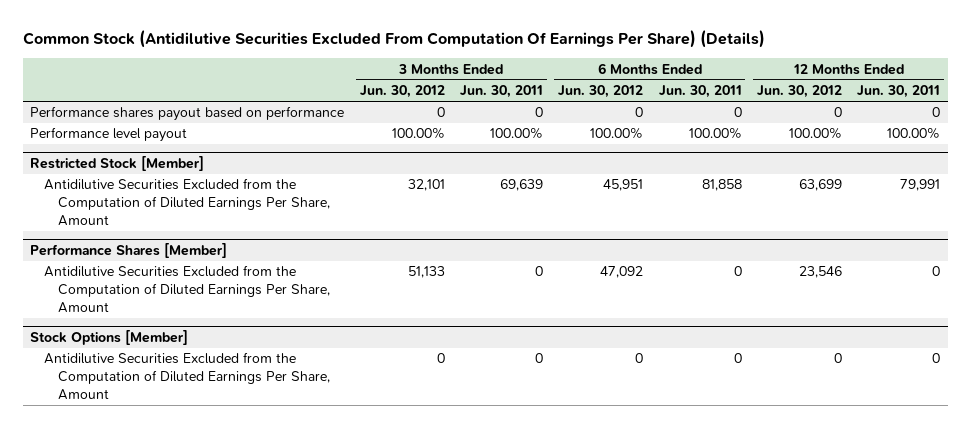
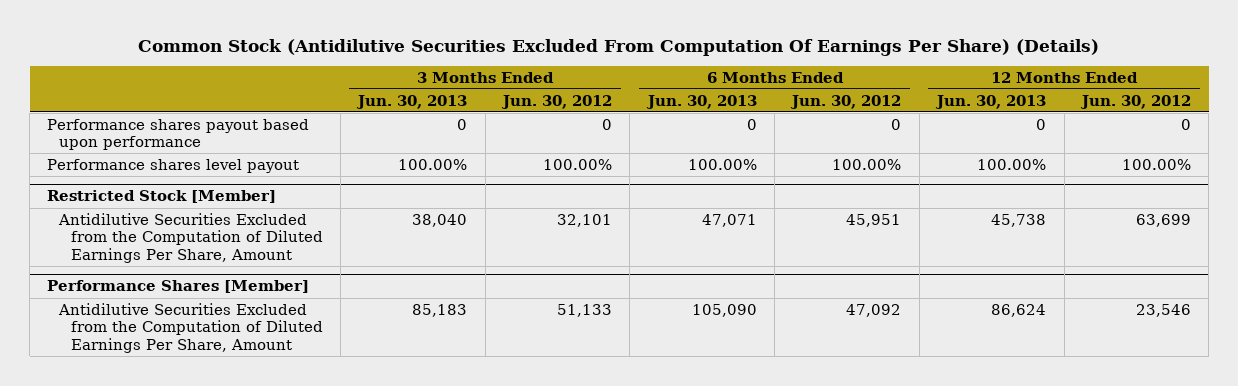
[459,85,543,99] Jun. 30, 2011 -> none
[658,85,742,99] Jun. 30, 2011 -> none
[857,85,941,99] Jun. 30, 2011 -> none
none -> [356,94,468,109] Jun. 30, 2013
none -> [645,94,757,109] Jun. 30, 2013
none -> [935,94,1047,109] Jun. 30, 2013
[30,106,345,122] Performance shares payout based on performance -> [47,118,310,151] Performance shares payout based upon performance
[30,127,188,143] Performance level payout -> [47,158,300,173] Performance shares level payout
[30,330,189,346] Stock Options [Member] -> none
[44,352,330,401] Antidilutive Securities Excluded from the Computation of Diluted Earnings Per Share, Amount -> none

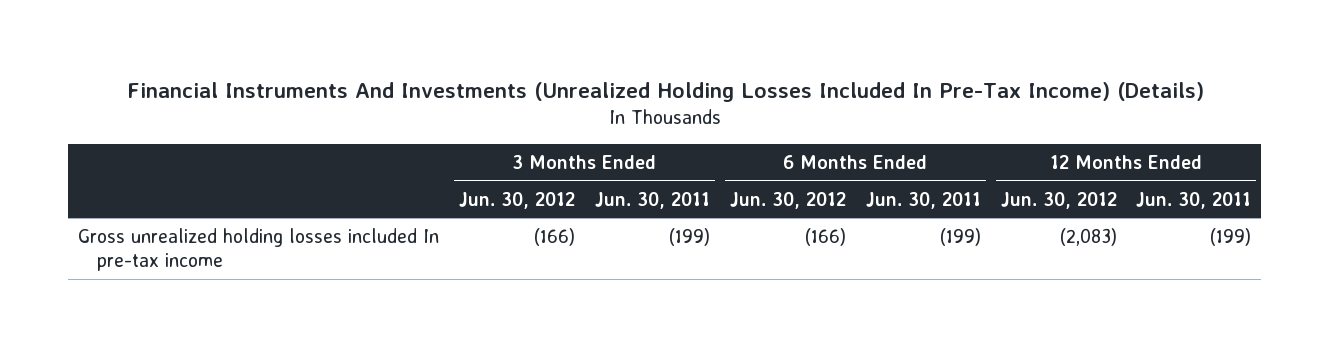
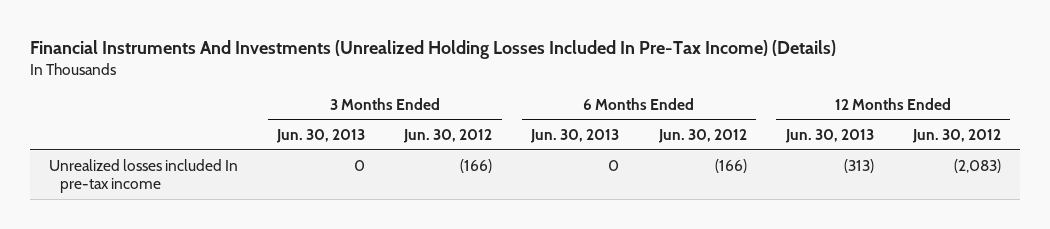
[594,191,710,209] Jun. 30, 2011 -> none
[865,191,981,209] Jun. 30, 2011 -> none
[1136,191,1252,209] Jun. 30, 2011 -> none
none -> [276,129,366,144] Jun. 30, 2013
none -> [530,129,620,144] Jun. 30, 2013
none -> [784,129,874,144] Jun. 30, 2013
[77,227,439,272] Gross unrealized holding losses included In pre-tax income -> [49,159,239,194] Unrealized losses included In pre-tax income

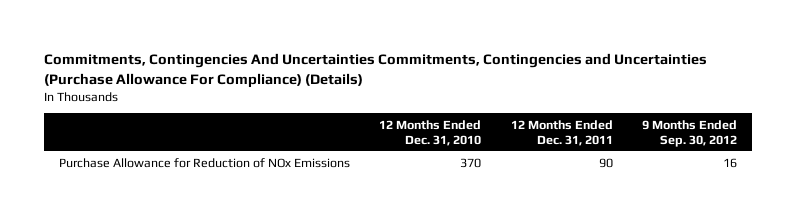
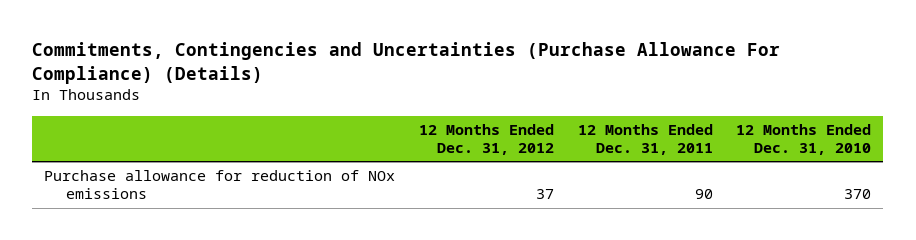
[43,52,707,88] Commitments, Contingencies And Uncertainties Commitments, Contingencies and Uncertainties (Purchase Allowance For Compliance) (Details) -> [32,42,781,84] Commitments, Contingencies and Uncertainties (Purchase Allowance For Compliance) (Details)
[642,119,738,147] 9 Months Ended Sep. 30, 2012 -> none
none -> [418,123,554,155] 12 Months Ended Dec. 31, 2012
[58,158,350,169] Purchase Allowance for Reduction of NOx Emissions -> [44,170,396,200] Purchase allowance for reduction of NOx emissions

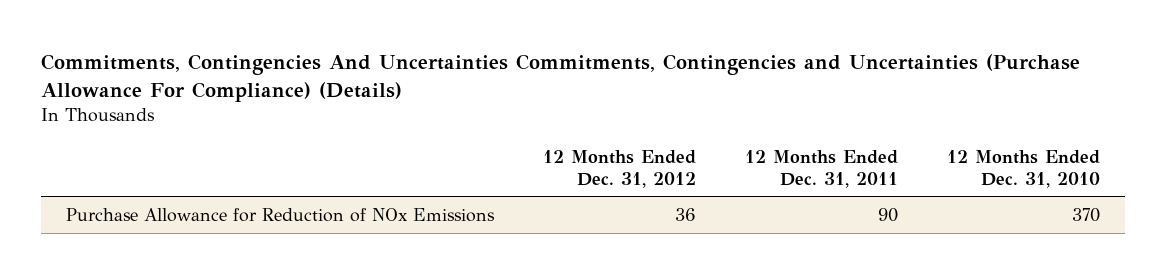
[32,42,781,84] Commitments, Contingencies and Uncertainties (Purchase Allowance For Compliance) (Details) -> [41,54,1081,102] Commitments, Contingencies And Uncertainties Commitments, Contingencies and Uncertainties (Purchase Allowance For Compliance) (Details)
[44,170,396,200] Purchase allowance for reduction of NOx emissions -> [65,208,495,223] Purchase Allowance for Reduction of NOx Emissions
[535,189,554,200] 37 -> [675,208,697,222] 36

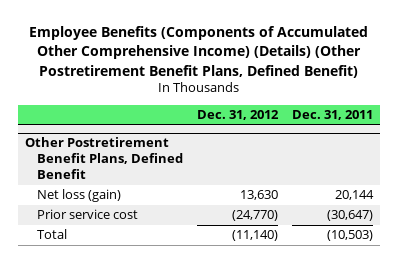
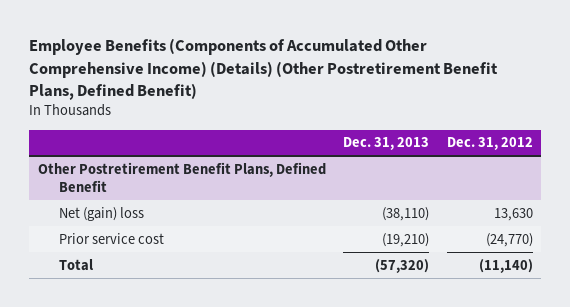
[291,109,373,120] Dec. 31, 2011 -> none
none -> [343,137,430,151] Dec. 31, 2013
[36,189,121,203] Net loss (gain) -> [59,206,145,221] Net (gain) loss

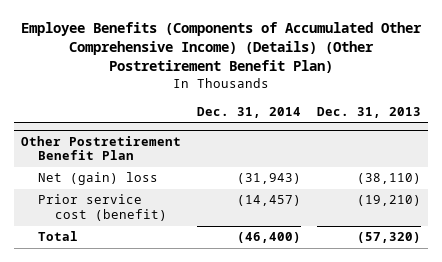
[29,38,499,101] Employee Benefits (Components of Accumulated Other Comprehensive Income) (Details) (Other Postretirement Benefit Plans, Defined Benefit) -> [20,21,422,74] Employee Benefits (Components of Accumulated Other Comprehensive Income) (Details) (Other Postretirement Benefit Plan)
[446,137,533,151] Dec. 31, 2012 -> none
none -> [196,106,301,118] Dec. 31, 2014
[37,161,326,192] Other Postretirement Benefit Plans, Defined Benefit -> [21,135,182,161] Other Postretirement Benefit Plan
[59,232,165,244] Prior service cost -> [38,194,168,222] Prior service cost (benefit)

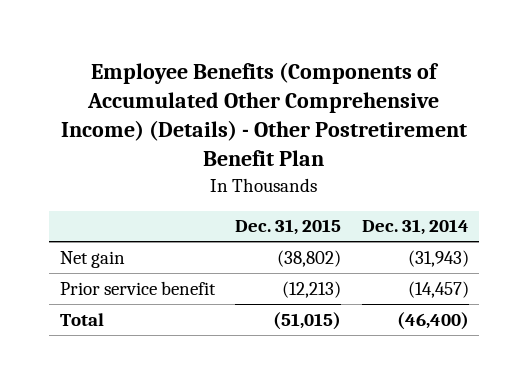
[20,21,422,74] Employee Benefits (Components of Accumulated Other Comprehensive Income) (Details) (Other Postretirement Benefit Plan) -> [61,61,468,167] Employee Benefits (Components of Accumulated Other Comprehensive Income) (Details) - Other Postretirement Benefit Plan
[316,106,421,118] Dec. 31, 2013 -> none
none -> [235,219,342,236] Dec. 31, 2015
[21,135,182,161] Other Postretirement Benefit Plan -> none
[38,172,159,186] Net (gain) loss -> [59,250,125,268] Net gain
[38,194,168,222] Prior service cost (benefit) -> [59,280,216,295] Prior service benefit

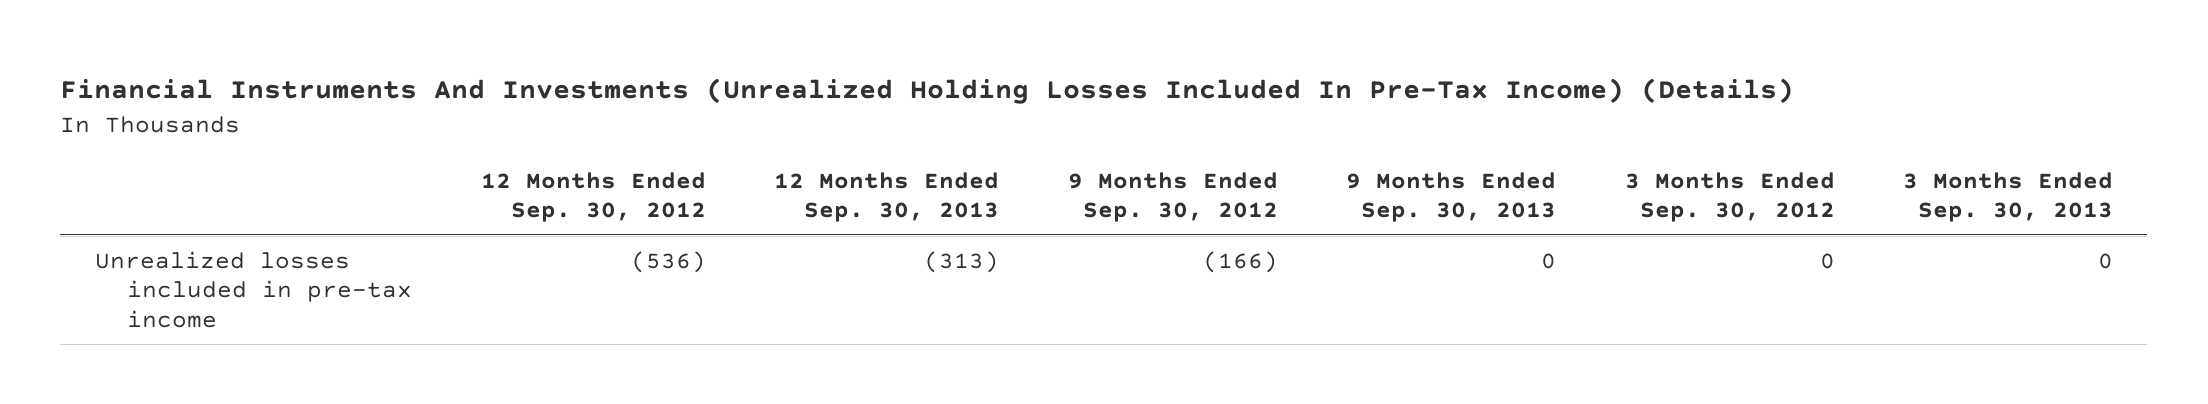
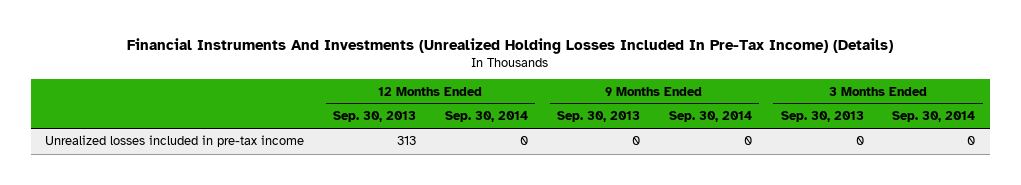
[480,171,706,223] 12 Months Ended Sep. 30, 2012 -> none
[1067,171,1278,223] 9 Months Ended Sep. 30, 2012 -> none
[1624,171,1835,223] 3 Months Ended Sep. 30, 2012 -> none
none -> [444,111,528,123] Sep. 30, 2014
none -> [668,111,752,123] Sep. 30, 2014
none -> [892,111,976,123] Sep. 30, 2014
[924,250,1000,273] (313) -> [397,136,417,146] 313

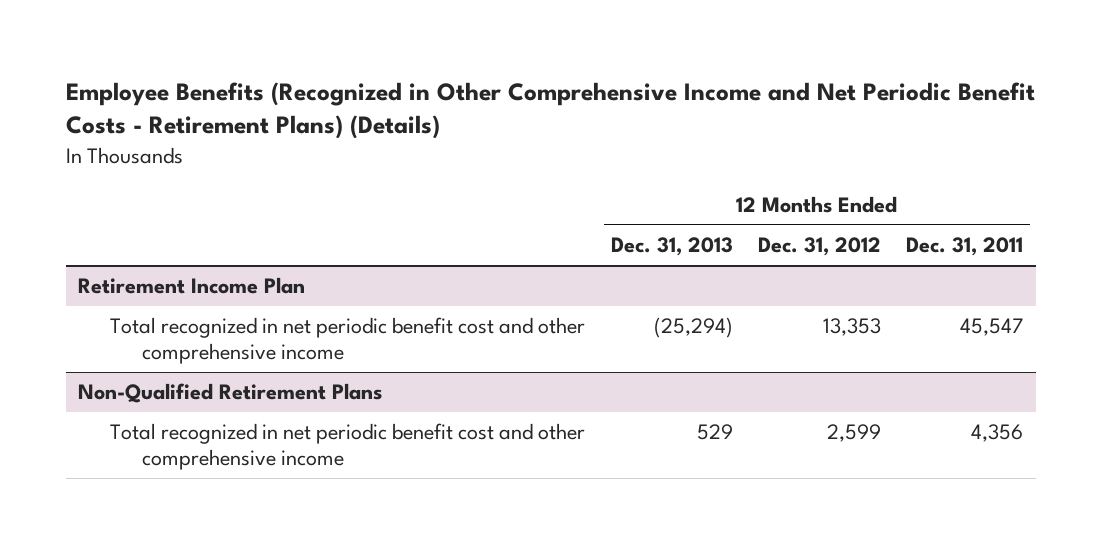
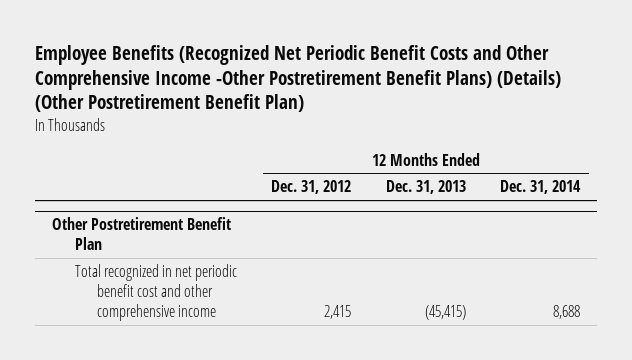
[65,81,1035,140] Employee Benefits (Recognized in Other Comprehensive Income and Net Periodic Benefit Costs - Retirement Plans) (Details) -> [34,44,561,113] Employee Benefits (Recognized Net Periodic Benefit Costs and Other Comprehensive Income -Other Postretirement Benefit Plans) (Details) (Other Postretirement Benefit Plan)
[906,237,1024,257] Dec. 31, 2011 -> none
none -> [500,180,582,195] Dec. 31, 2014
[78,277,306,295] Retirement Income Plan -> none
[78,383,383,404] Non-Qualified Retirement Plans -> none
[110,423,586,471] Total recognized in net periodic benefit cost and other comprehensive income -> none
none -> [52,216,232,250] Other Postretirement Benefit Plan
[653,317,733,339] (25,294) -> [424,304,466,320] (45,415)
[823,318,882,337] 13,353 -> [324,304,352,319] 2,415

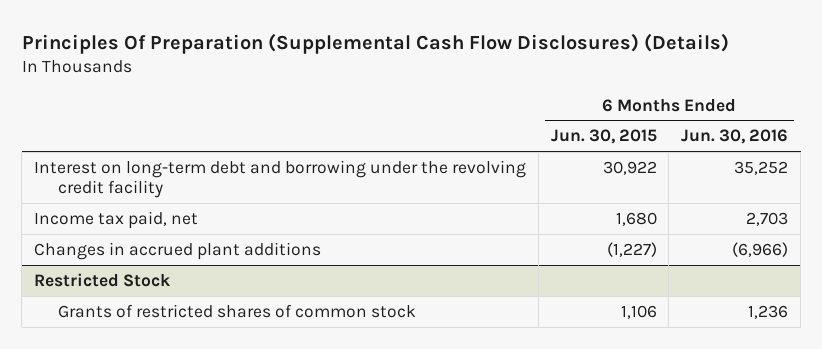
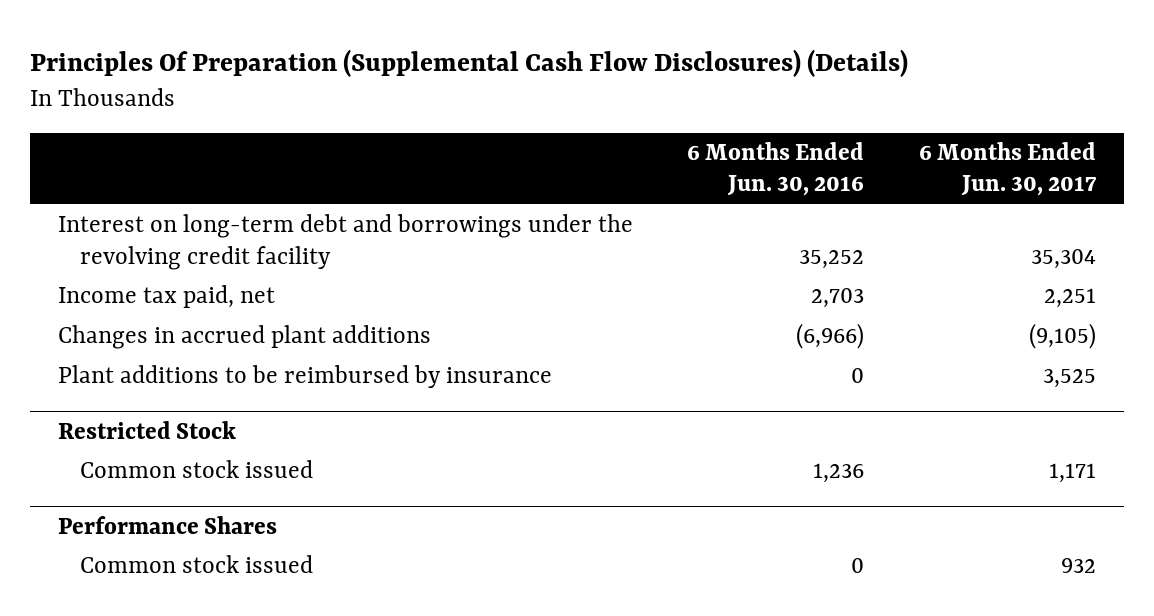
[550,129,657,145] Jun. 30, 2015 -> none
none -> [919,141,1098,197] 6 Months Ended Jun. 30, 2017
[34,159,527,199] Interest on long-term debt and borrowing under the revolving credit facility -> [57,214,633,270] Interest on long-term debt and borrowings under the revolving credit facility
none -> [57,365,552,389] Plant additions to be reimbursed by insurance
[57,303,416,318] Grants of restricted shares of common stock -> [80,460,314,479] Common stock issued
none -> [57,516,277,535] Performance Shares
none -> [80,555,314,574] Common stock issued

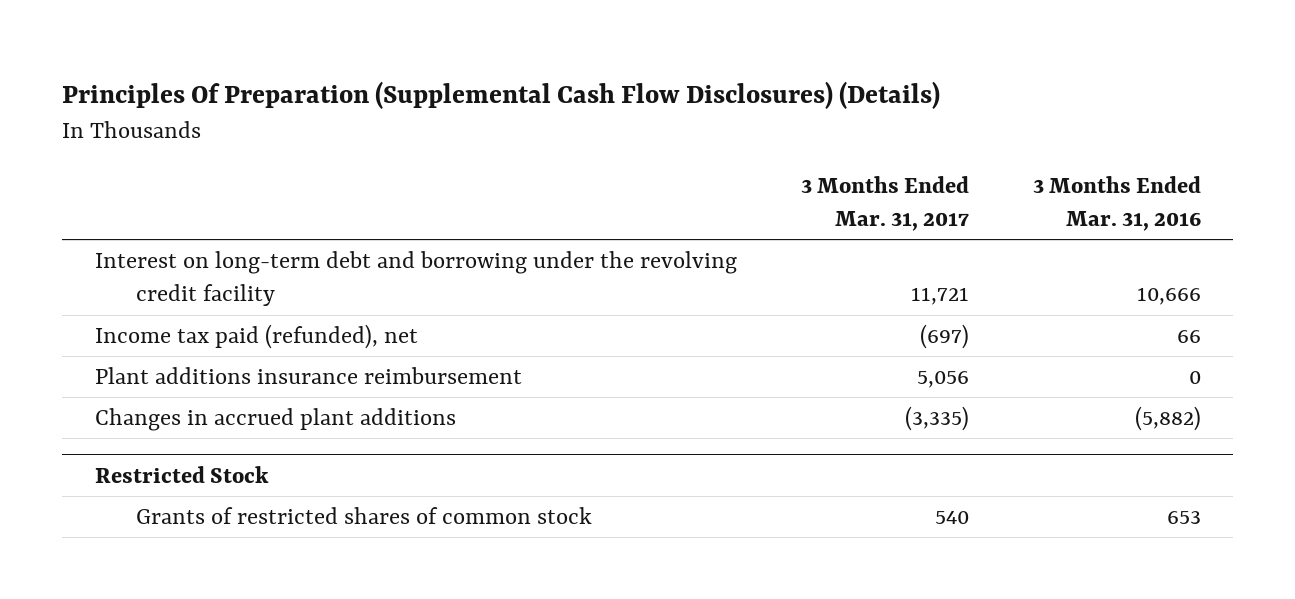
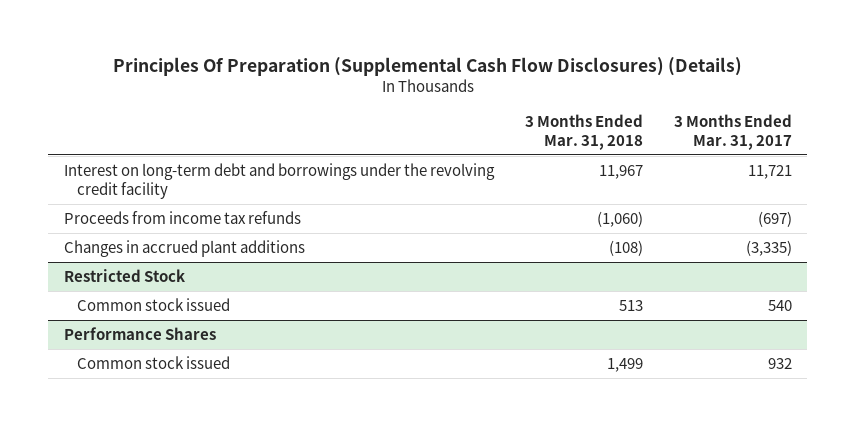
[1032,175,1201,232] 3 Months Ended Mar. 31, 2016 -> none
none -> [524,114,643,150] 3 Months Ended Mar. 31, 2018
[94,367,522,385] Plant additions insurance reimbursement -> none
[94,251,737,307] Interest on long-term debt and borrowing under the revolving credit facility -> [63,163,495,199] Interest on long-term debt and borrowings under the revolving credit facility
[94,324,418,350] Income tax paid (refunded), net -> [63,211,301,225] Proceeds from income tax refunds
[136,507,593,525] Grants of restricted shares of common stock -> [77,298,231,312] Common stock issued
none -> [63,327,216,341] Performance Shares
none -> [77,356,231,370] Common stock issued

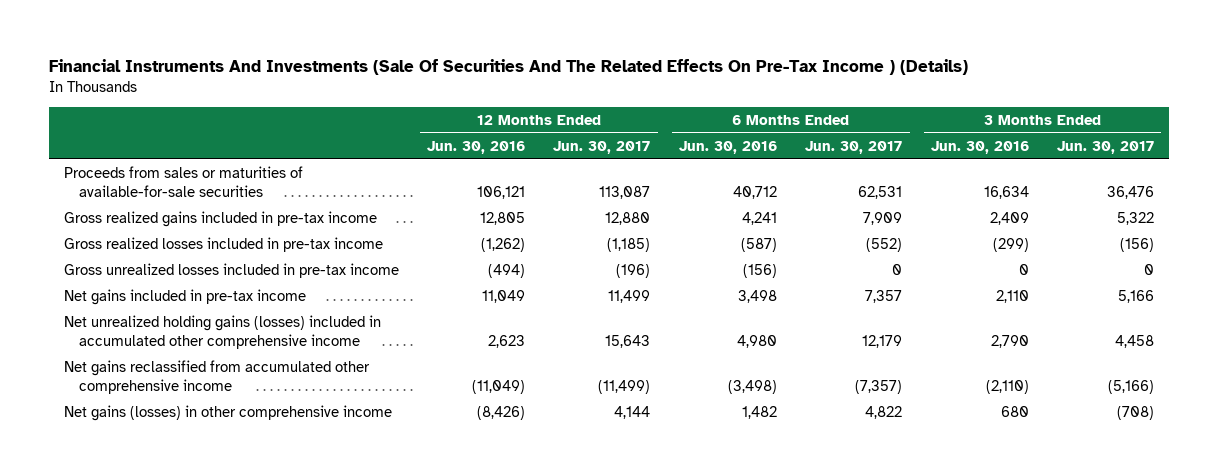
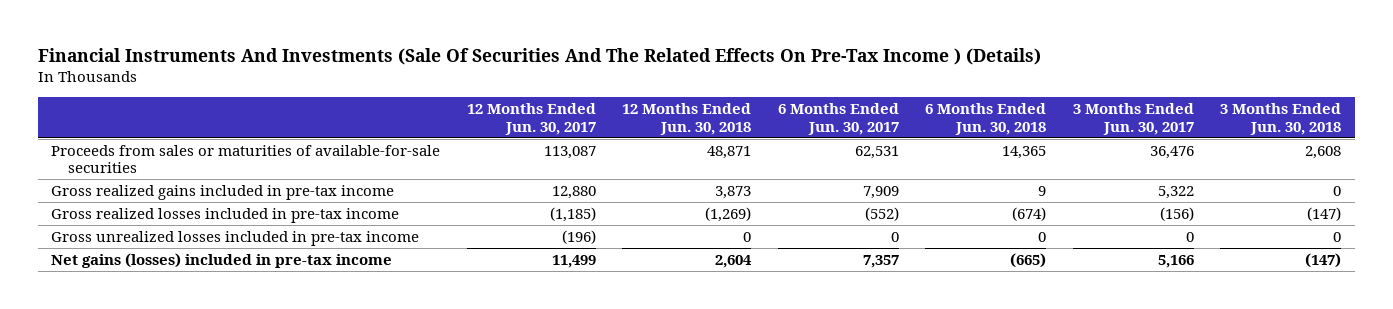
[426,140,525,154] Jun. 30, 2016 -> none
[678,140,777,154] Jun. 30, 2016 -> none
[930,140,1029,154] Jun. 30, 2016 -> none
none -> [622,103,752,135] 12 Months Ended Jun. 30, 2018
none -> [925,103,1047,135] 6 Months Ended Jun. 30, 2018
none -> [1220,103,1342,135] 3 Months Ended Jun. 30, 2018
[63,314,381,350] Net unrealized holding gains (losses) included in accumulated other comprehensive income -> none
[63,359,370,395] Net gains reclassified from accumulated other comprehensive income -> none
[63,404,392,421] Net gains (losses) in other comprehensive income -> none
[63,288,306,305] Net gains included in pre-tax income -> [51,252,393,268] Net gains (losses) included in pre-tax income

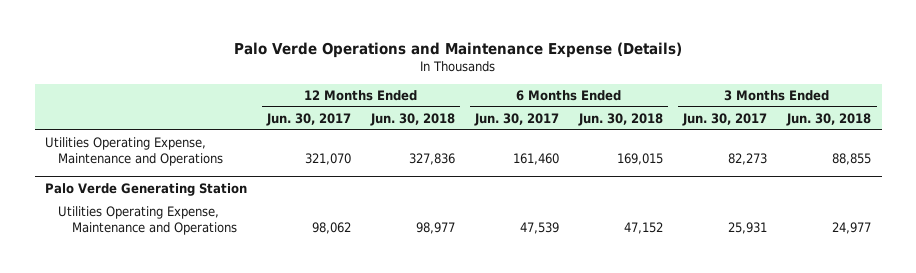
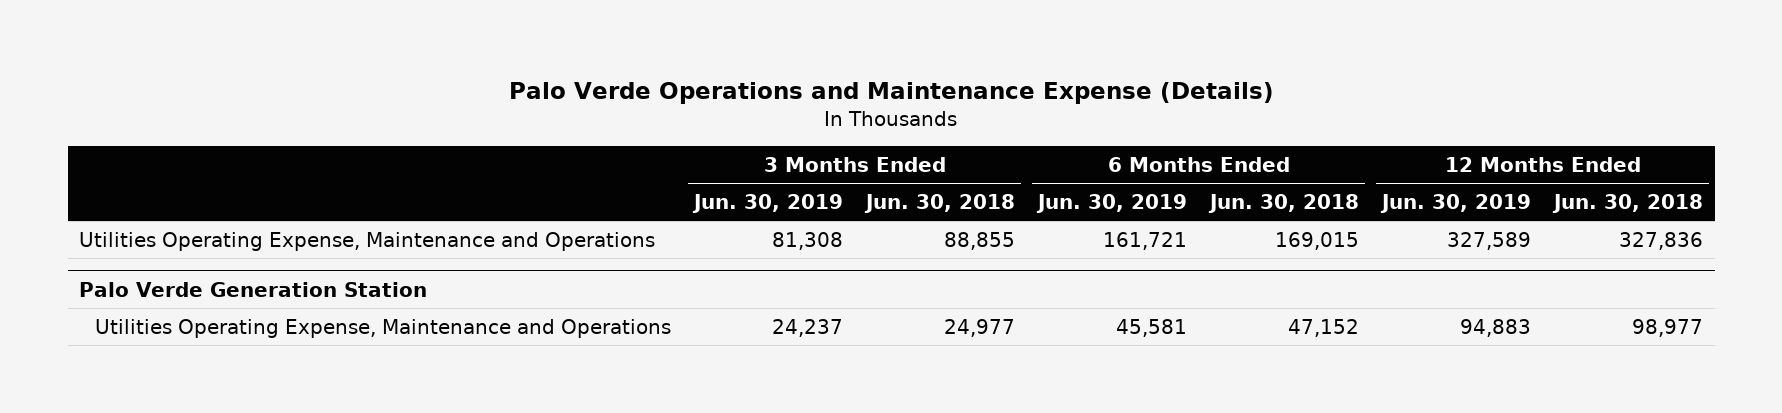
[265,113,351,127] Jun. 30, 2017 -> none
[474,113,560,127] Jun. 30, 2017 -> none
[682,113,768,127] Jun. 30, 2017 -> none
none -> [692,194,844,214] Jun. 30, 2019
none -> [1036,194,1188,214] Jun. 30, 2019
none -> [1380,194,1532,214] Jun. 30, 2019
[44,182,247,196] Palo Verde Generating Station -> [79,281,428,297] Palo Verde Generation Station

